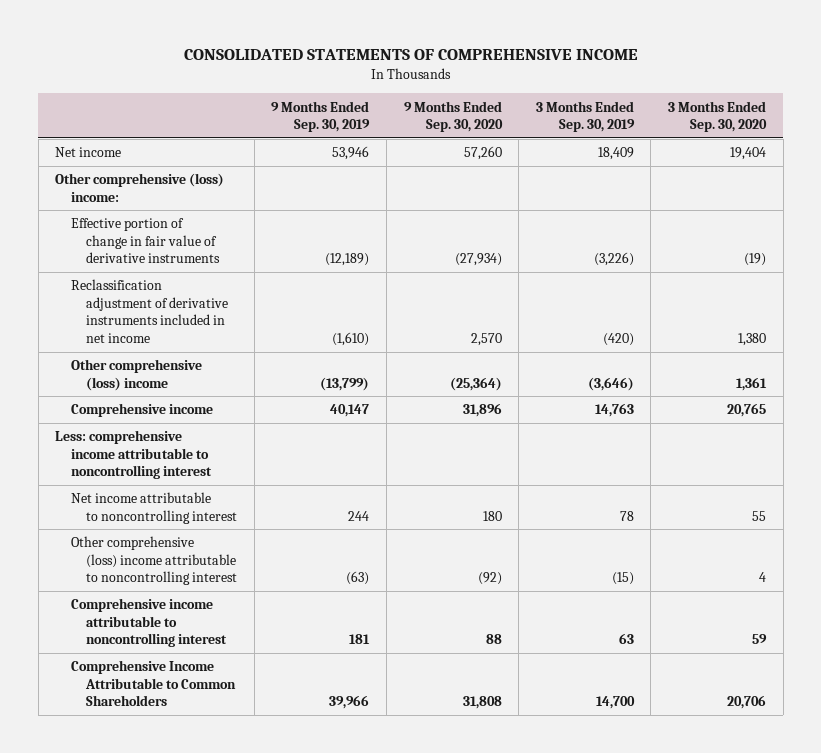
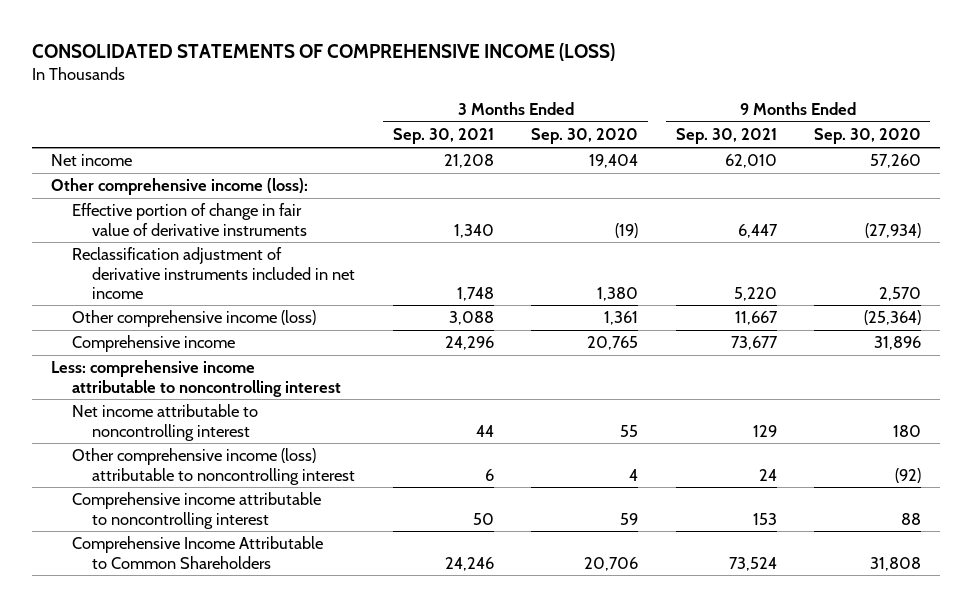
[183,49,638,61] CONSOLIDATED STATEMENTS OF COMPREHENSIVE INCOME -> [32,42,616,61] CONSOLIDATED STATEMENTS OF COMPREHENSIVE INCOME (LOSS)
[271,100,371,133] 9 Months Ended Sep. 30, 2019 -> none
[535,100,635,133] 3 Months Ended Sep. 30, 2019 -> none
none -> [392,128,494,145] Sep. 30, 2021
none -> [675,128,777,145] Sep. 30, 2021
[55,173,225,202] Other comprehensive (loss) income: -> [50,178,308,196] Other comprehensive income (loss):
[70,359,202,391] Other comprehensive (loss) income -> [71,310,316,328] Other comprehensive income (loss)
[70,536,238,586] Other comprehensive (loss) income attributable to noncontrolling interest -> [71,448,356,485] Other comprehensive income (loss) attributable to noncontrolling interest

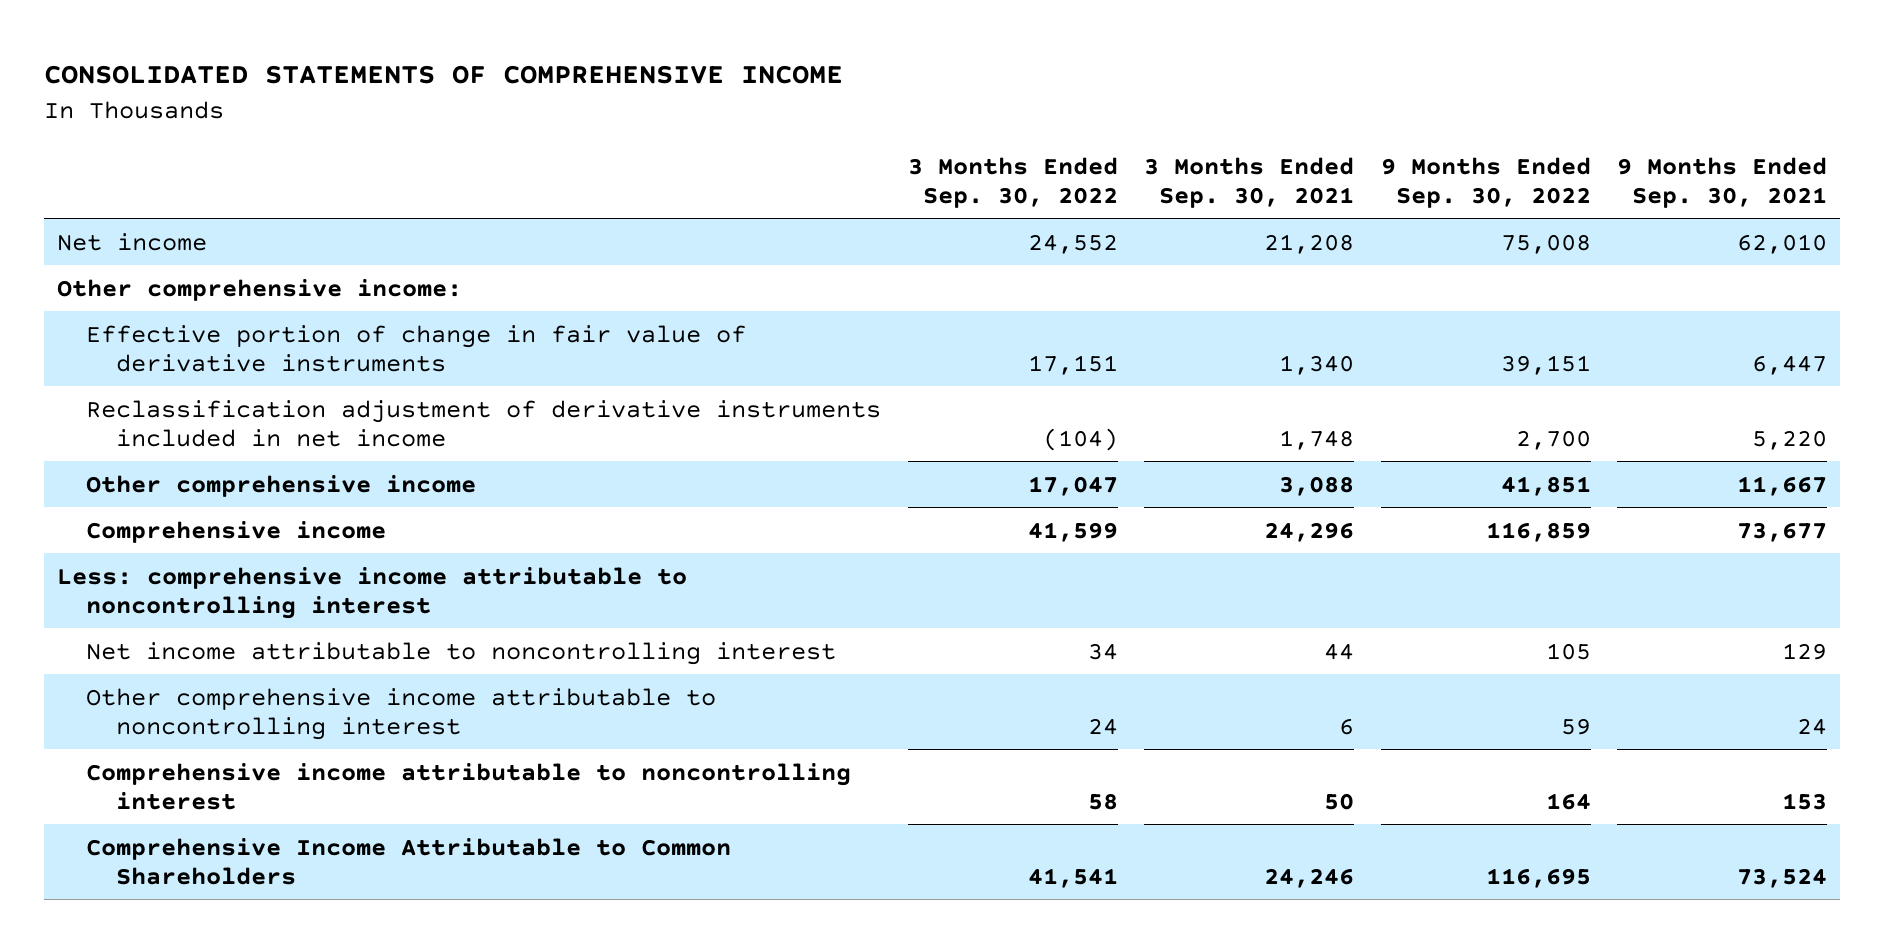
[32,42,616,61] CONSOLIDATED STATEMENTS OF COMPREHENSIVE INCOME (LOSS) -> [43,65,843,85] CONSOLIDATED STATEMENTS OF COMPREHENSIVE INCOME
[531,128,639,145] Sep. 30, 2020 -> none
[814,128,922,145] Sep. 30, 2020 -> none
none -> [907,156,1118,208] 3 Months Ended Sep. 30, 2022
none -> [1380,156,1591,208] 9 Months Ended Sep. 30, 2022
[50,178,308,196] Other comprehensive income (loss): -> [57,278,463,301] Other comprehensive income:
[71,310,316,328] Other comprehensive income (loss) -> [86,474,477,497] Other comprehensive income
[71,448,356,485] Other comprehensive income (loss) attributable to noncontrolling interest -> [86,687,717,740] Other comprehensive income attributable to noncontrolling interest

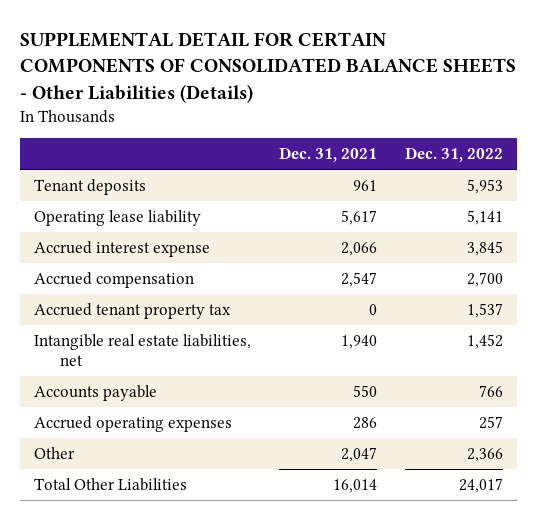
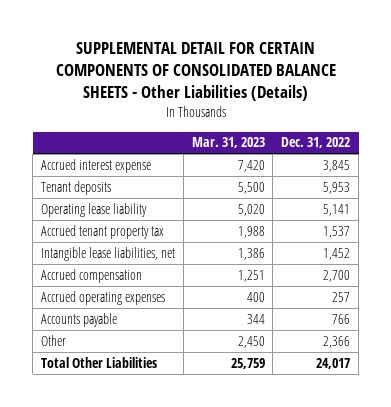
[279,147,378,163] Dec. 31, 2021 -> none
none -> [191,137,265,149] Mar. 31, 2023
[34,240,211,257] Accrued interest expense -> [40,158,151,173] Accrued interest expense
[34,333,252,367] Intangible real estate liabilities, net -> [40,246,175,261] Intangible lease liabilities, net
[34,271,195,288] Accrued compensation -> [40,268,142,283] Accrued compensation
[34,384,158,401] Accounts payable -> [40,312,117,327] Accounts payable

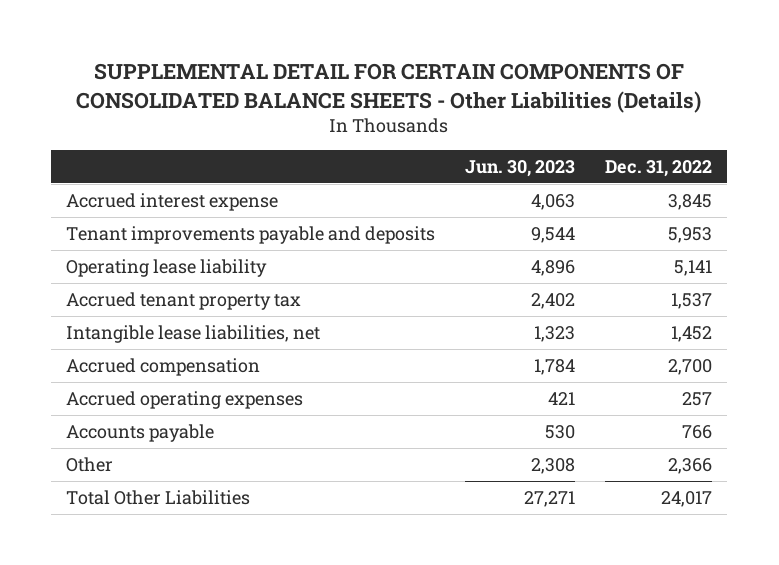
[191,137,265,149] Mar. 31, 2023 -> none
none -> [465,160,576,178] Jun. 30, 2023
[40,180,111,195] Tenant deposits -> [66,225,436,244] Tenant improvements payable and deposits

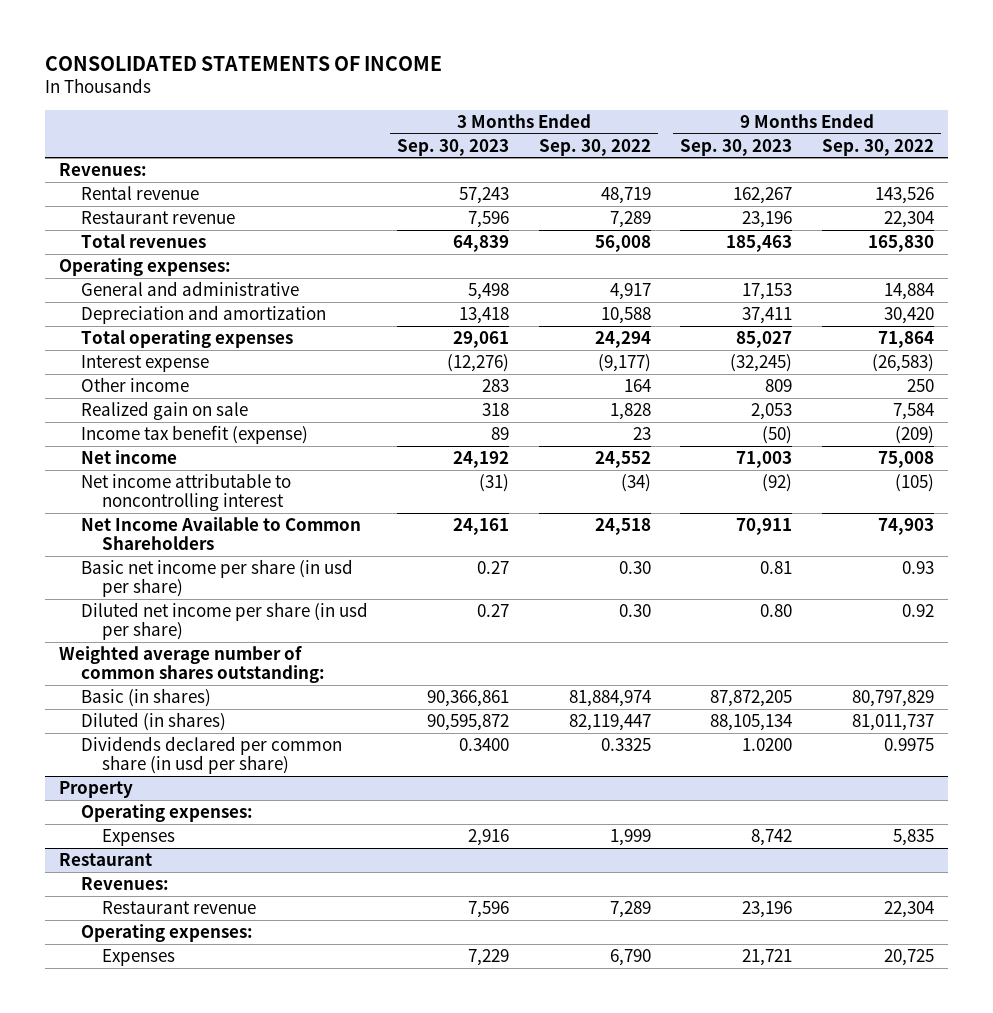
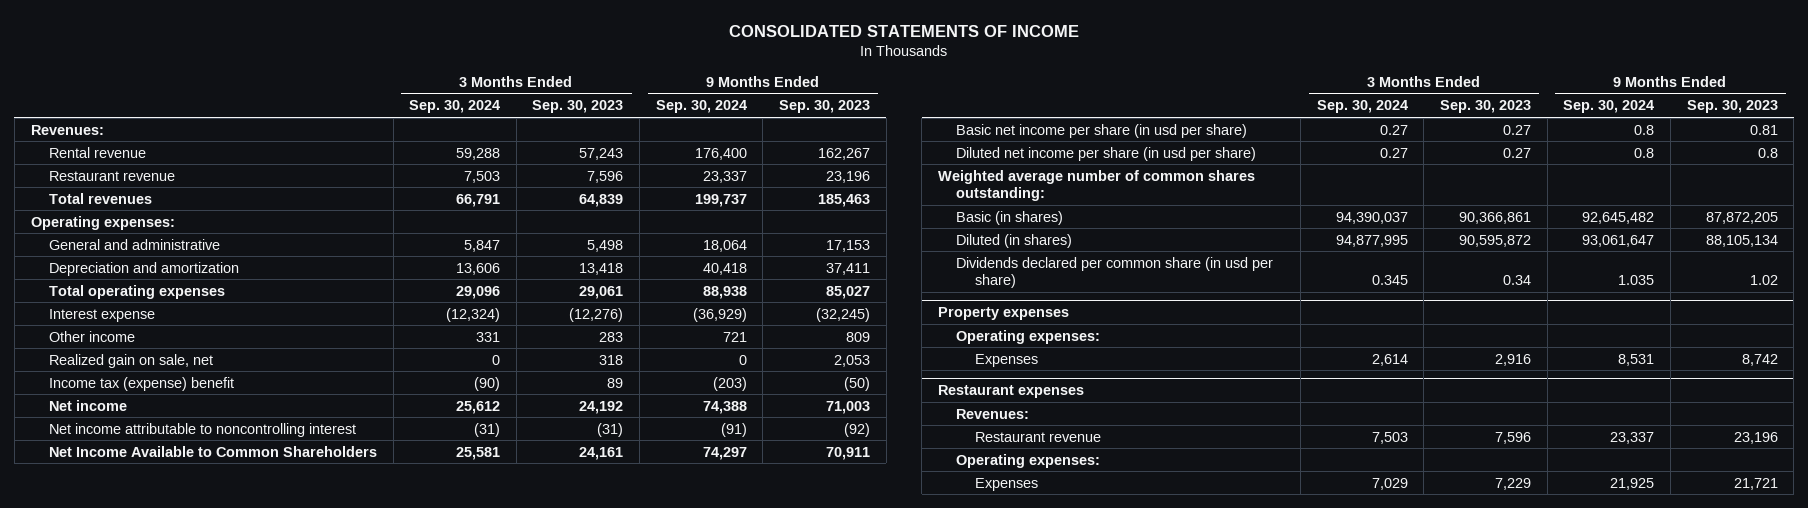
[538,138,651,156] Sep. 30, 2022 -> none
[821,138,934,156] Sep. 30, 2022 -> none
none -> [409,100,501,114] Sep. 30, 2024
none -> [655,100,747,114] Sep. 30, 2024
[80,400,248,420] Realized gain on sale -> [48,353,213,368] Realized gain on sale, net
[80,424,308,444] Income tax benefit (expense) -> [48,376,234,391] Income tax (expense) benefit
[760,603,793,617] 0.80 -> [1757,147,1778,158] 0.8
[459,737,510,751] 0.3400 -> [1502,275,1531,286] 0.34
[742,737,793,751] 1.0200 -> [1749,275,1778,286] 1.02
[59,780,134,798] Property -> [938,307,1070,321] Property expenses
[59,852,153,866] Restaurant -> [938,385,1085,399] Restaurant expenses

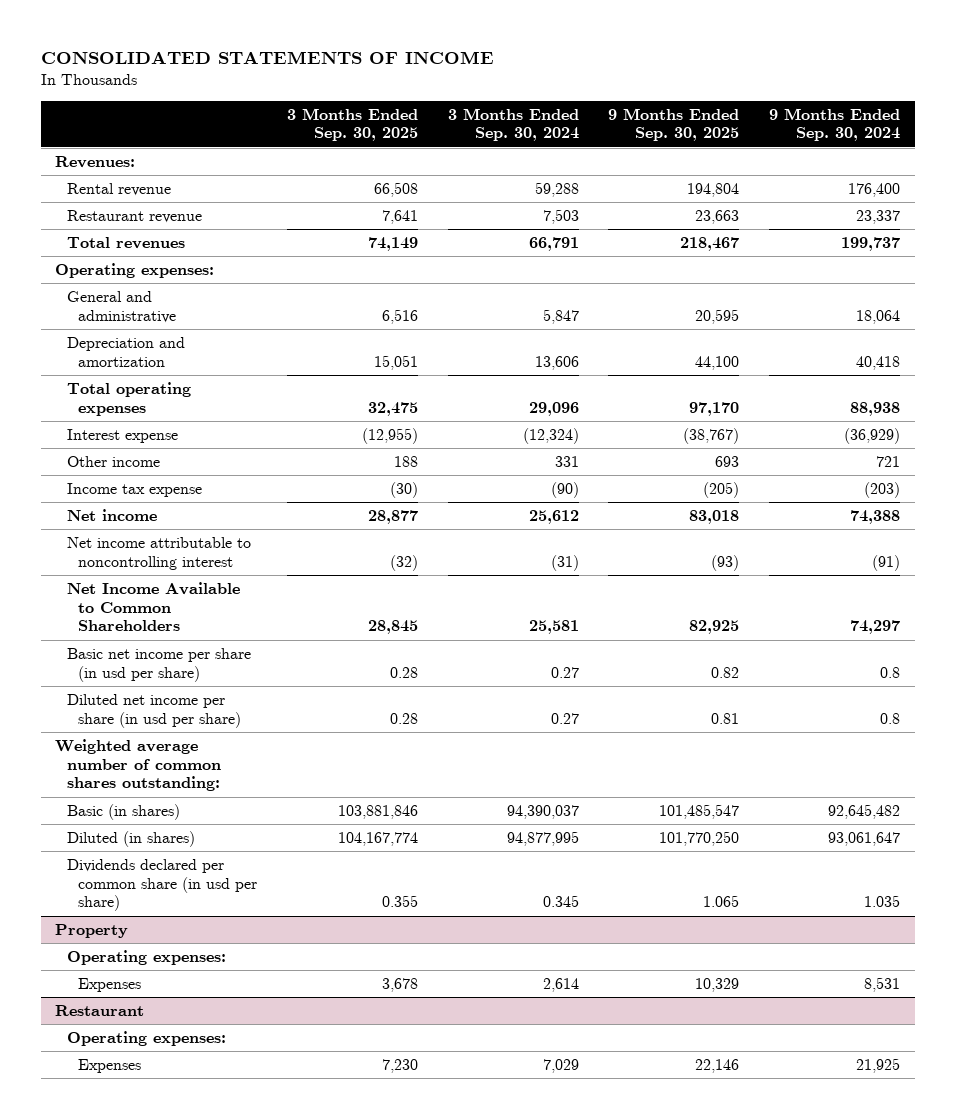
[532,100,624,114] Sep. 30, 2023 -> none
[779,100,871,114] Sep. 30, 2023 -> none
none -> [287,107,419,142] 3 Months Ended Sep. 30, 2025
none -> [608,107,740,142] 9 Months Ended Sep. 30, 2025
[48,353,213,368] Realized gain on sale, net -> none
[48,376,234,391] Income tax (expense) benefit -> [66,482,202,497] Income tax expense
[938,307,1070,321] Property expenses -> [55,923,129,938] Property
[956,408,1030,419] Revenues: -> none
[974,431,1101,442] Restaurant revenue -> none
[938,385,1085,399] Restaurant expenses -> [55,1004,145,1016] Restaurant

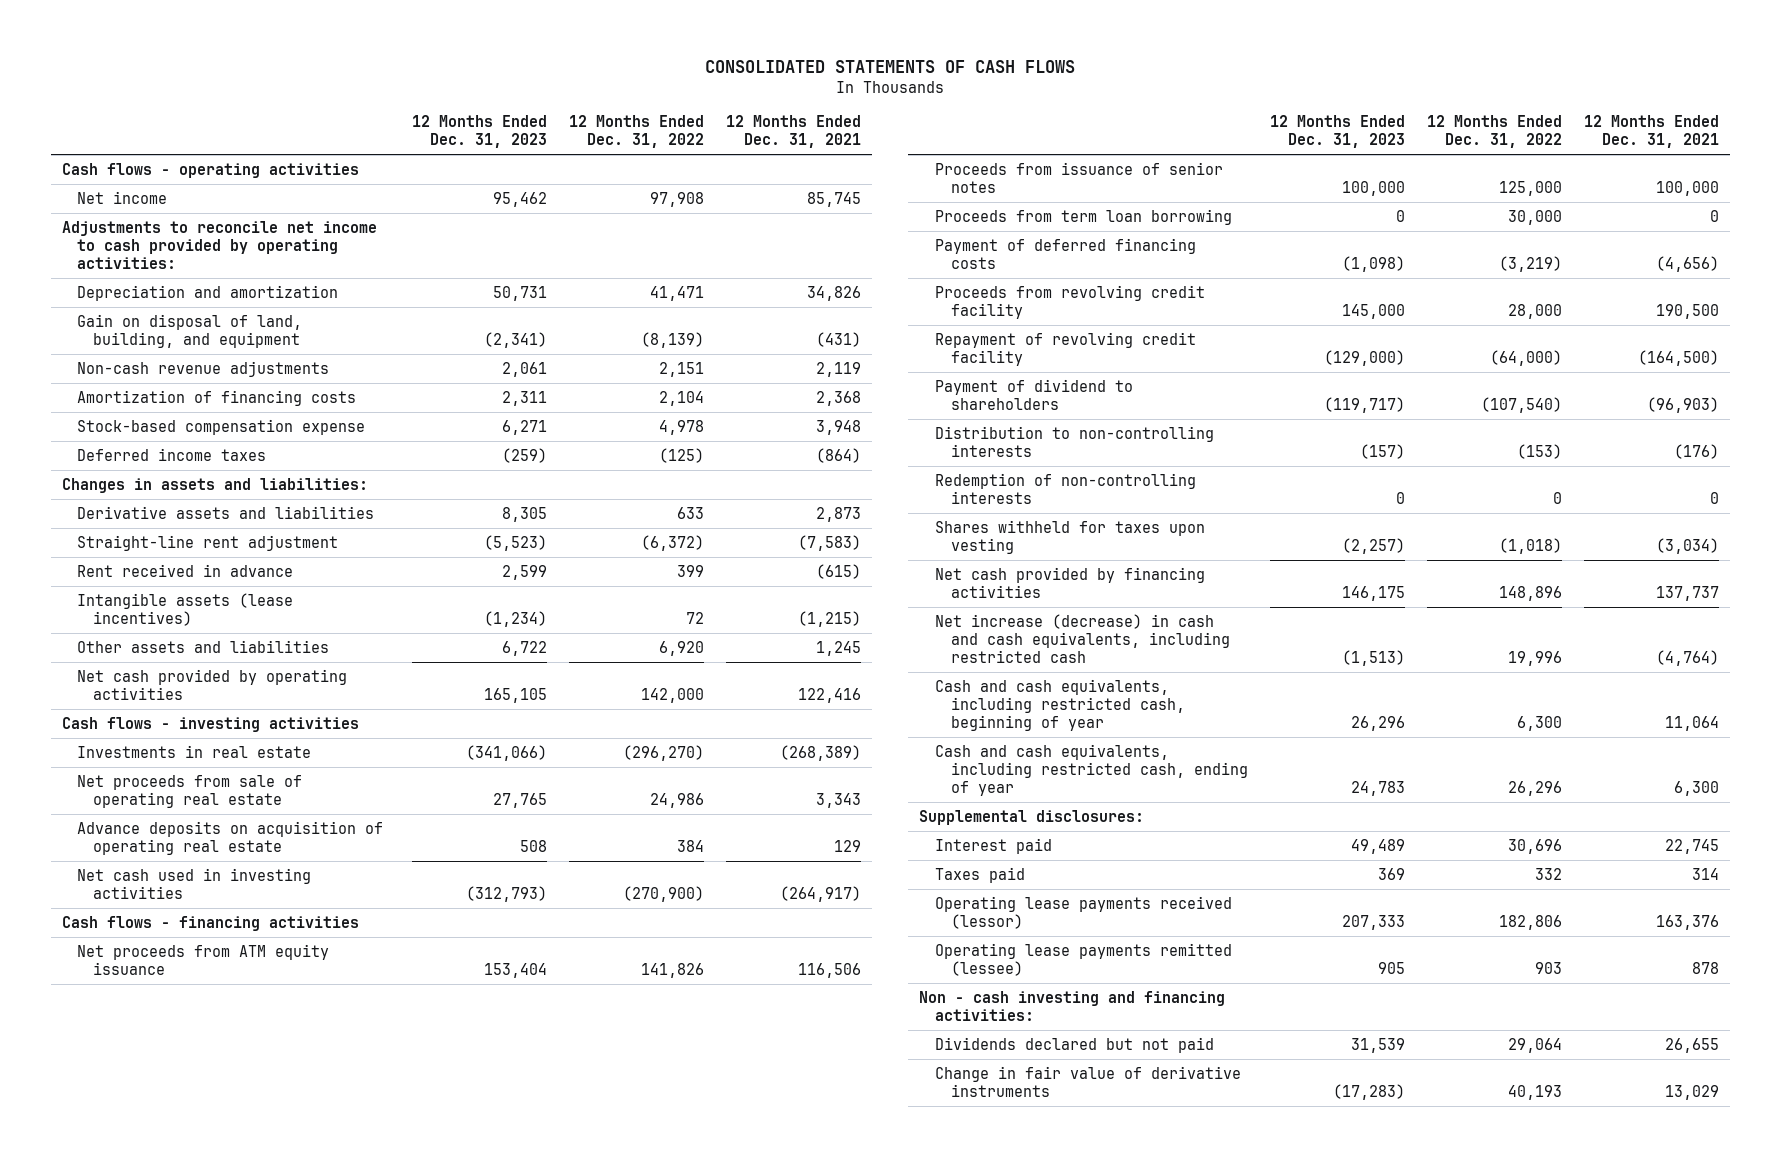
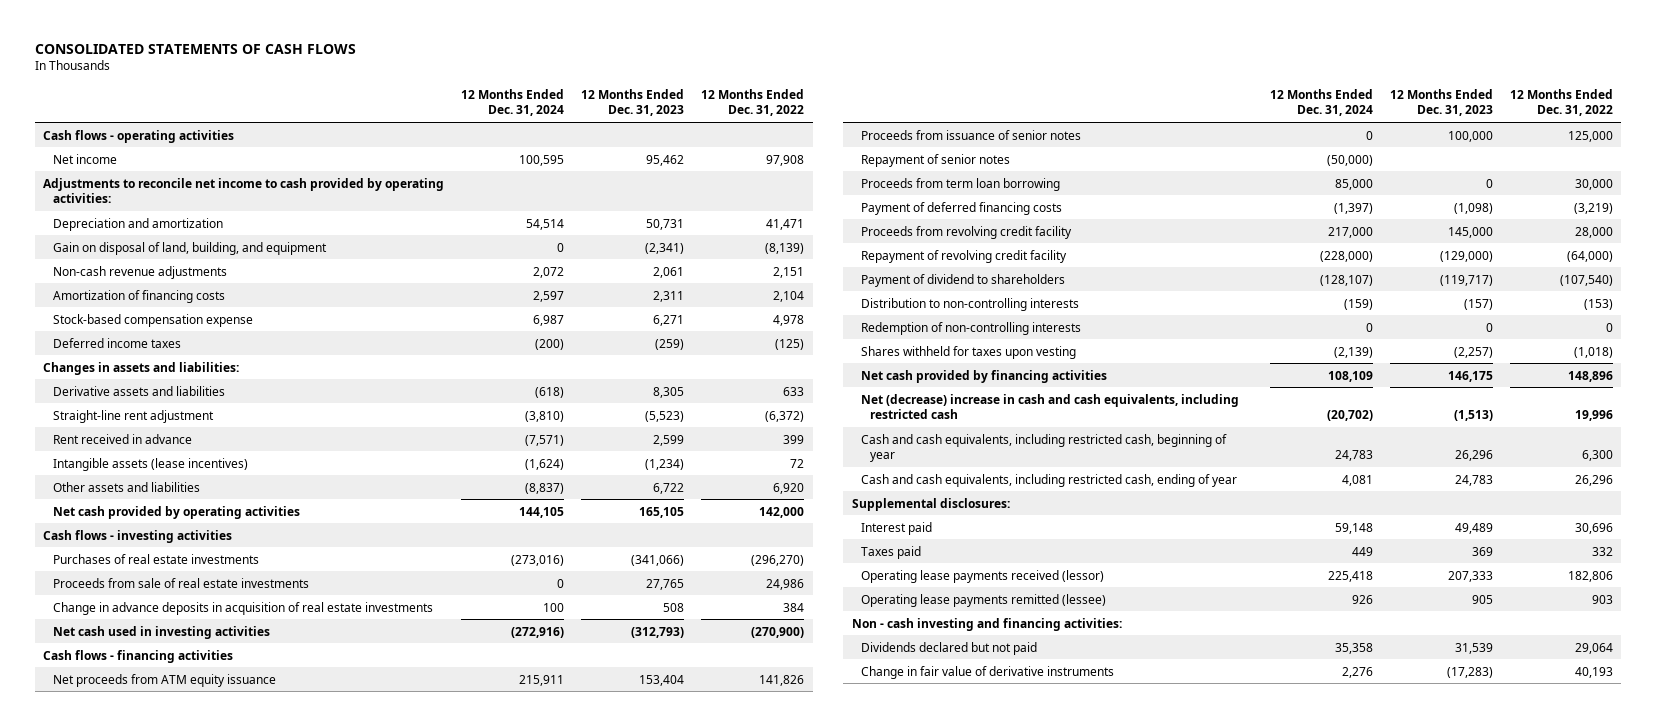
[726,114,862,149] 12 Months Ended Dec. 31, 2021 -> none
none -> [461,88,565,117] 12 Months Ended Dec. 31, 2024
[77,744,312,758] Investments in real estate -> [52,553,259,564] Purchases of real estate investments
[77,774,303,808] Net proceeds from sale of operating real estate -> [52,577,309,588] Proceeds from sale of real estate investments
[77,820,384,855] Advance deposits on acquisition of operating real estate -> [52,601,433,615] Change in advance deposits in acquisition of real estate investments
none -> [860,153,1010,167] Repayment of senior notes
[935,613,1230,664] Net increase (decrease) in cash and cash equivalents, including restricted cash -> [860,393,1239,420] Net (decrease) increase in cash and cash equivalents, including restricted cash

